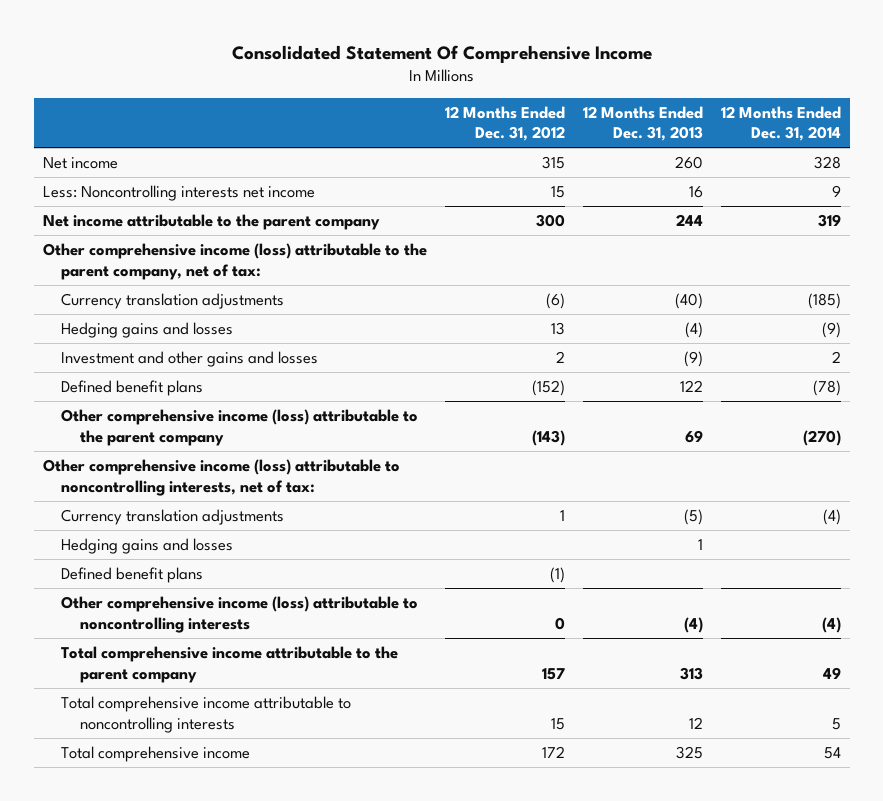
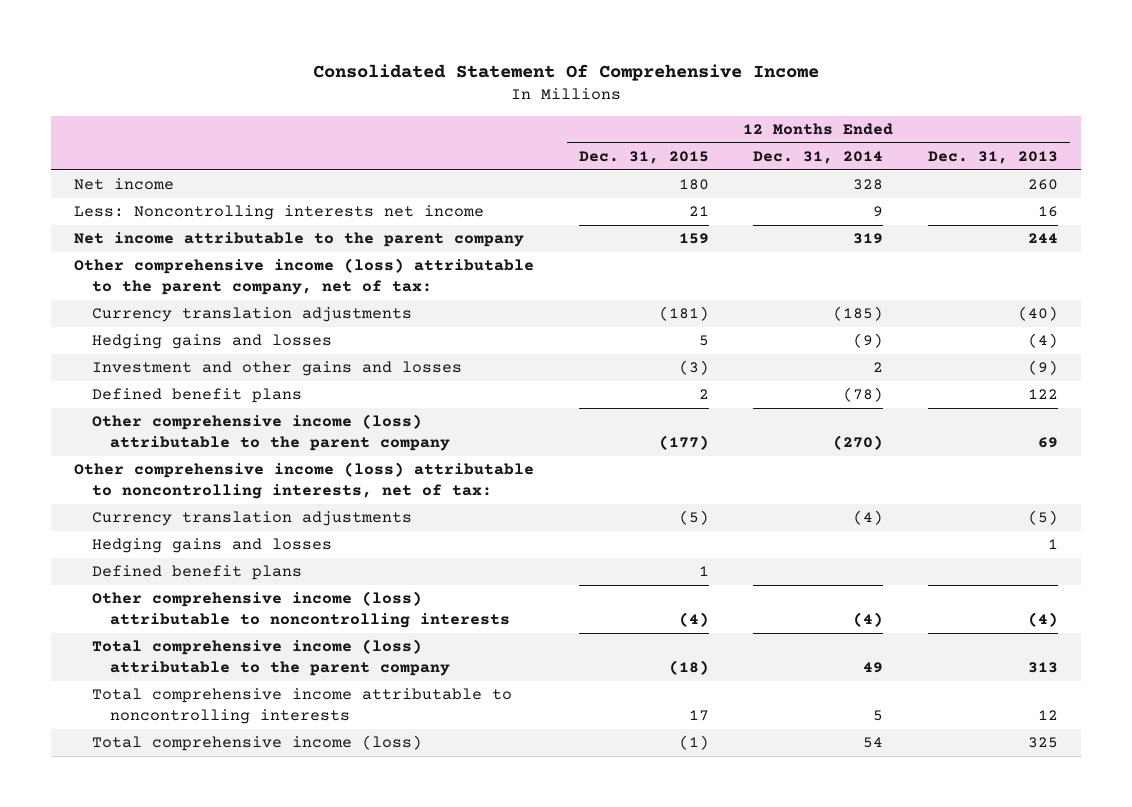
[444,105,565,142] 12 Months Ended Dec. 31, 2012 -> none
none -> [578,151,709,165] Dec. 31, 2015
[61,645,399,683] Total comprehensive income attributable to the parent company -> [91,639,450,677] Total comprehensive income (loss) attributable to the parent company
[61,745,251,762] Total comprehensive income -> [91,735,422,752] Total comprehensive income (loss)

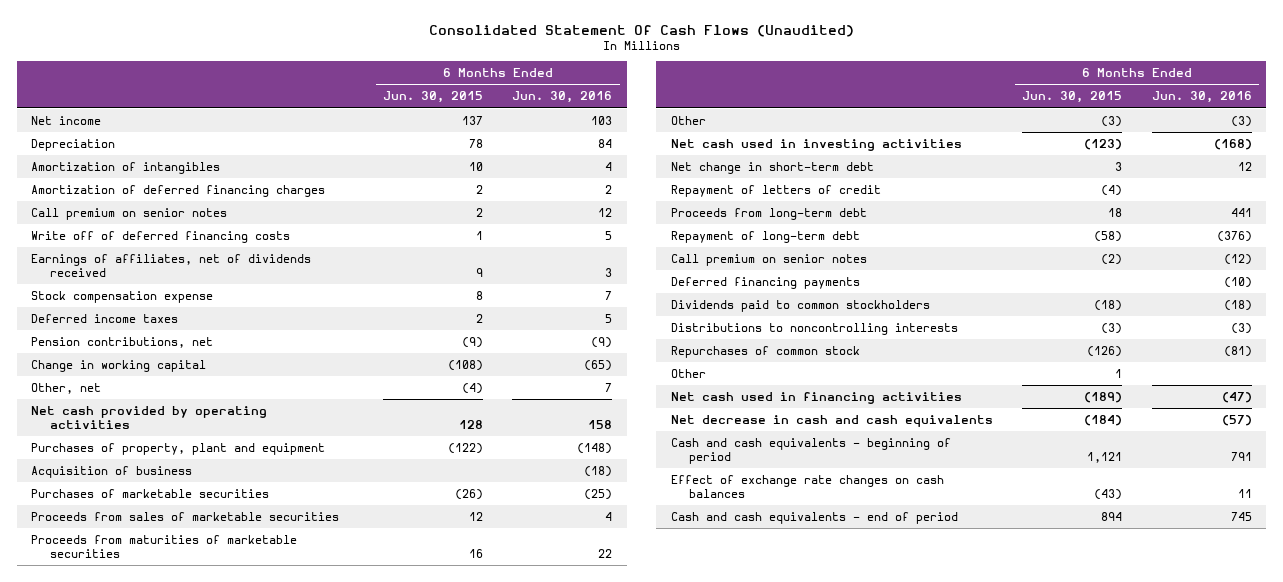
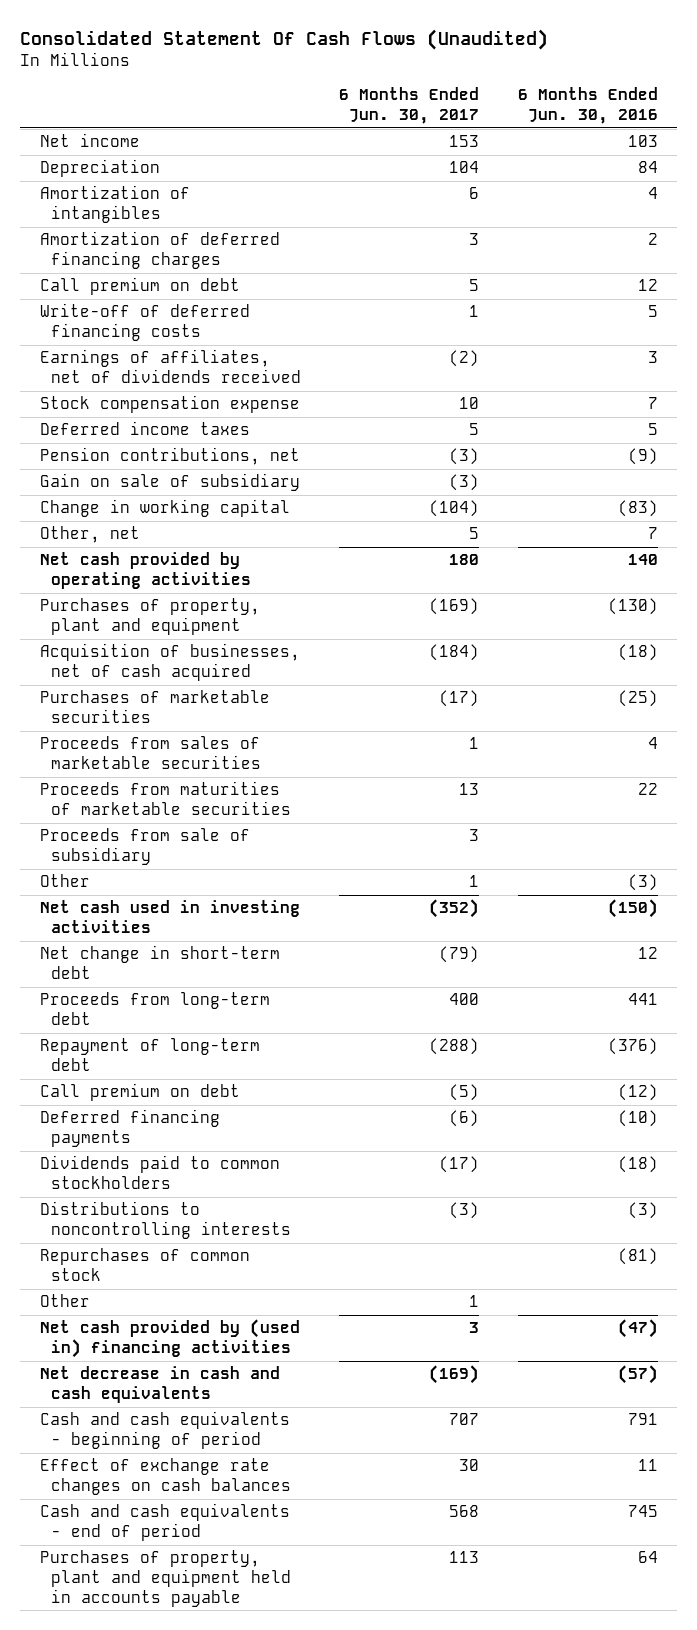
[382,91,483,104] Jun. 30, 2015 -> none
none -> [339,87,480,125] 6 Months Ended Jun. 30, 2017
[31,207,228,220] Call premium on senior notes -> [39,277,240,296] Call premium on debt
[31,230,291,243] Write off of deferred financing costs -> [39,303,250,342] Write-off of deferred financing costs
none -> [39,473,300,492] Gain on sale of subsidiary
[584,359,613,371] (65) -> [617,500,658,518] (83)
[588,419,613,429] 158 -> [627,554,658,566] 140
[577,442,613,454] (148) -> [607,598,658,616] (130)
[31,465,193,478] Acquisition of business -> [39,643,300,682] Acquisition of businesses, net of cash acquired
none -> [39,828,250,866] Proceeds from sale of subsidiary
[1213,138,1252,150] (168) -> [607,899,658,919] (150)
[670,184,881,197] Repayment of letters of credit -> none
[670,253,867,266] Call premium on senior notes -> [39,1083,240,1102] Call premium on debt
[670,391,962,404] Net cash used in financing activities -> [39,1319,300,1359] Net cash provided by (used in) financing activities
none -> [39,1550,291,1608] Purchases of property, plant and equipment held in accounts payable

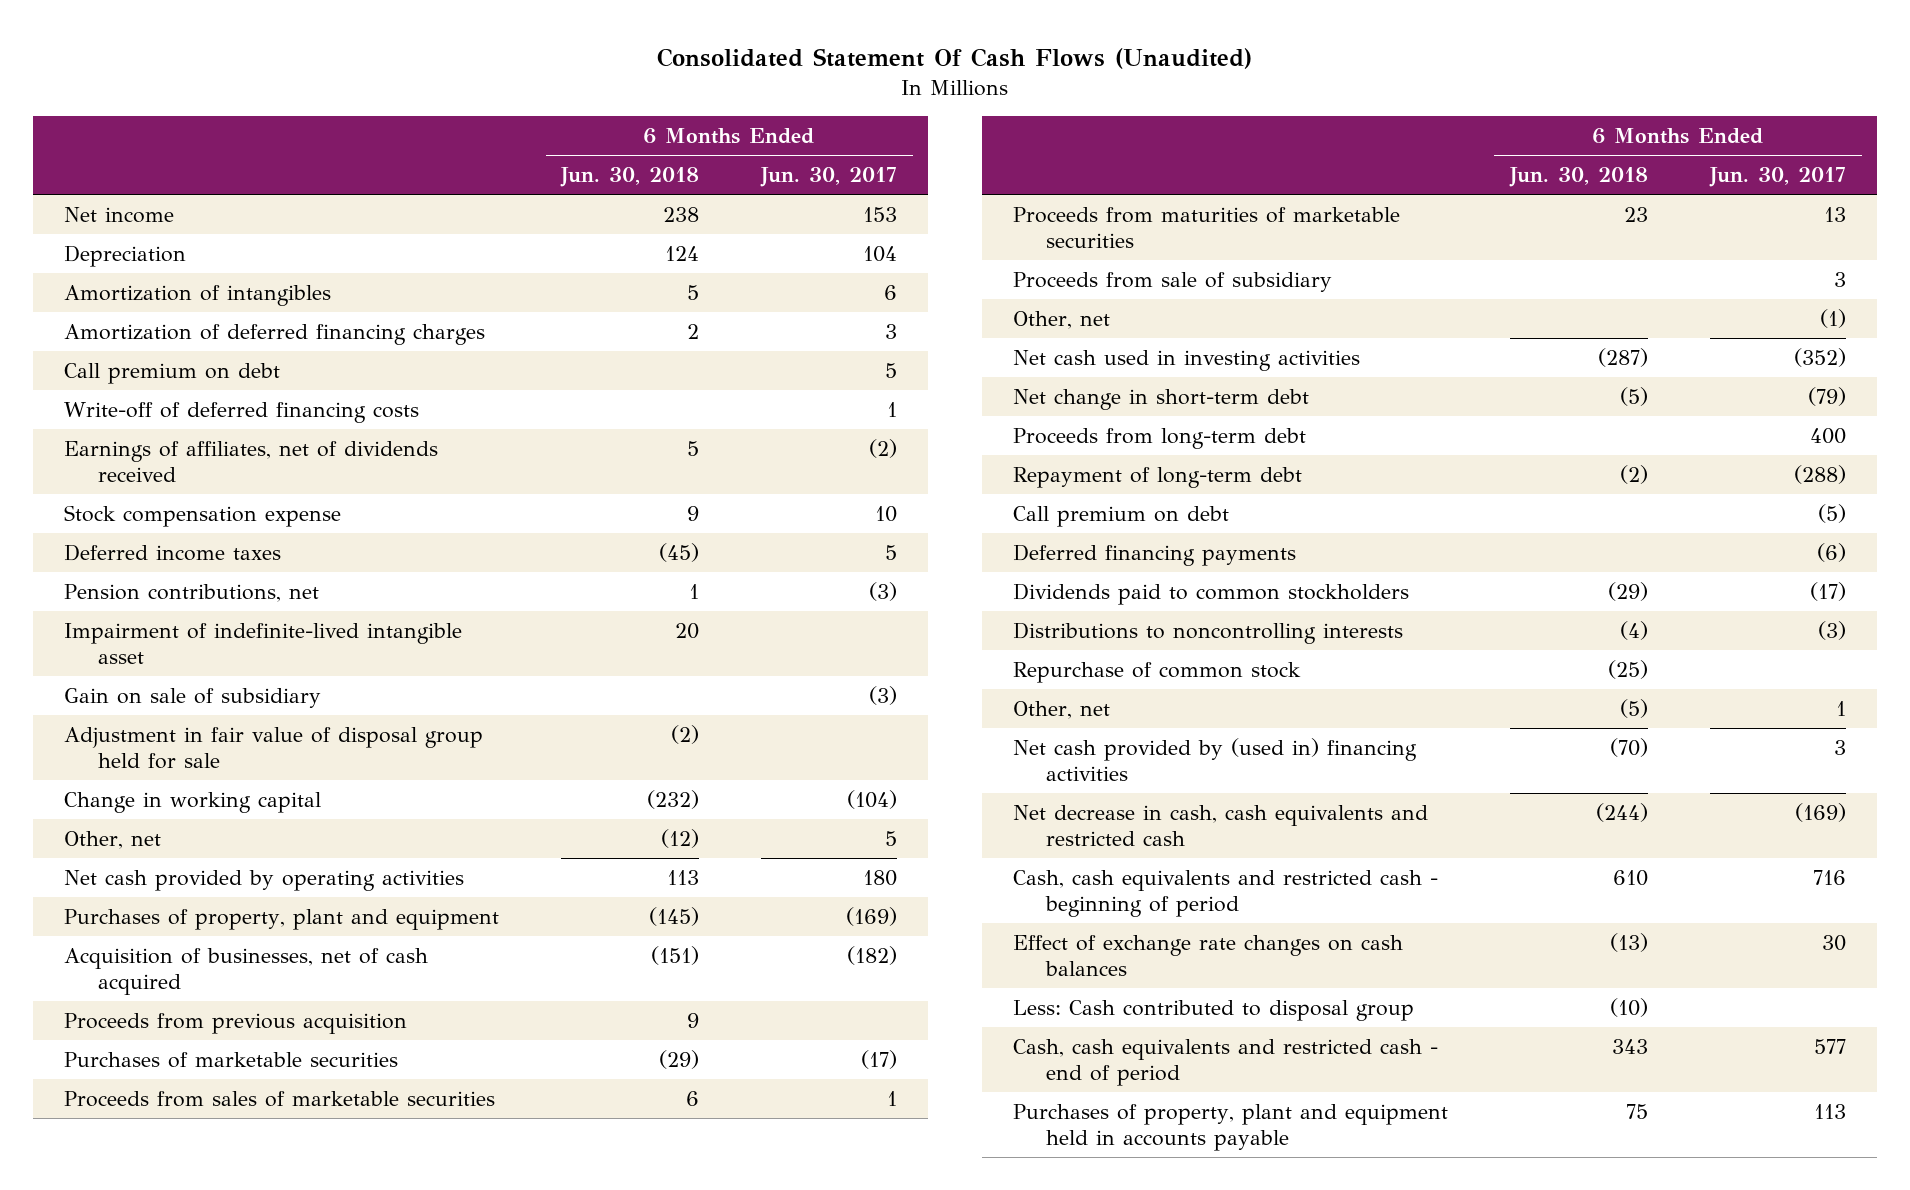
[517,87,658,125] 6 Months Ended Jun. 30, 2016 -> none
none -> [560,167,700,188] Jun. 30, 2018
none -> [64,622,463,664] Impairment of indefinite-lived intangible asset
none -> [64,726,484,769] Adjustment in fair value of disposal group held for sale
[429,644,480,662] (184) -> [847,945,898,965] (182)
none -> [64,1012,408,1034] Proceeds from previous acquisition
[39,874,90,888] Other -> [1012,310,1110,329] Other, net
[469,875,480,888] 1 -> [1820,308,1847,328] (1)
[39,1248,250,1282] Repurchases of common stock -> [1012,661,1301,683] Repurchase of common stock
[39,1294,90,1308] Other -> [1012,700,1110,719] Other, net
[39,1366,280,1404] Net decrease in cash and cash equivalents -> [1012,804,1428,846] Net decrease in cash, cash equivalents and restricted cash
[39,1411,290,1450] Cash and cash equivalents - beginning of period -> [1012,869,1438,917] Cash, cash equivalents and restricted cash - beginning of period
[449,1413,480,1426] 707 -> [1813,869,1847,885] 716
none -> [1012,999,1414,1021] Less: Cash contributed to disposal group
[39,1503,290,1542] Cash and cash equivalents - end of period -> [1012,1038,1438,1086] Cash, cash equivalents and restricted cash - end of period
[449,1505,480,1518] 568 -> [1814,1038,1847,1054] 577

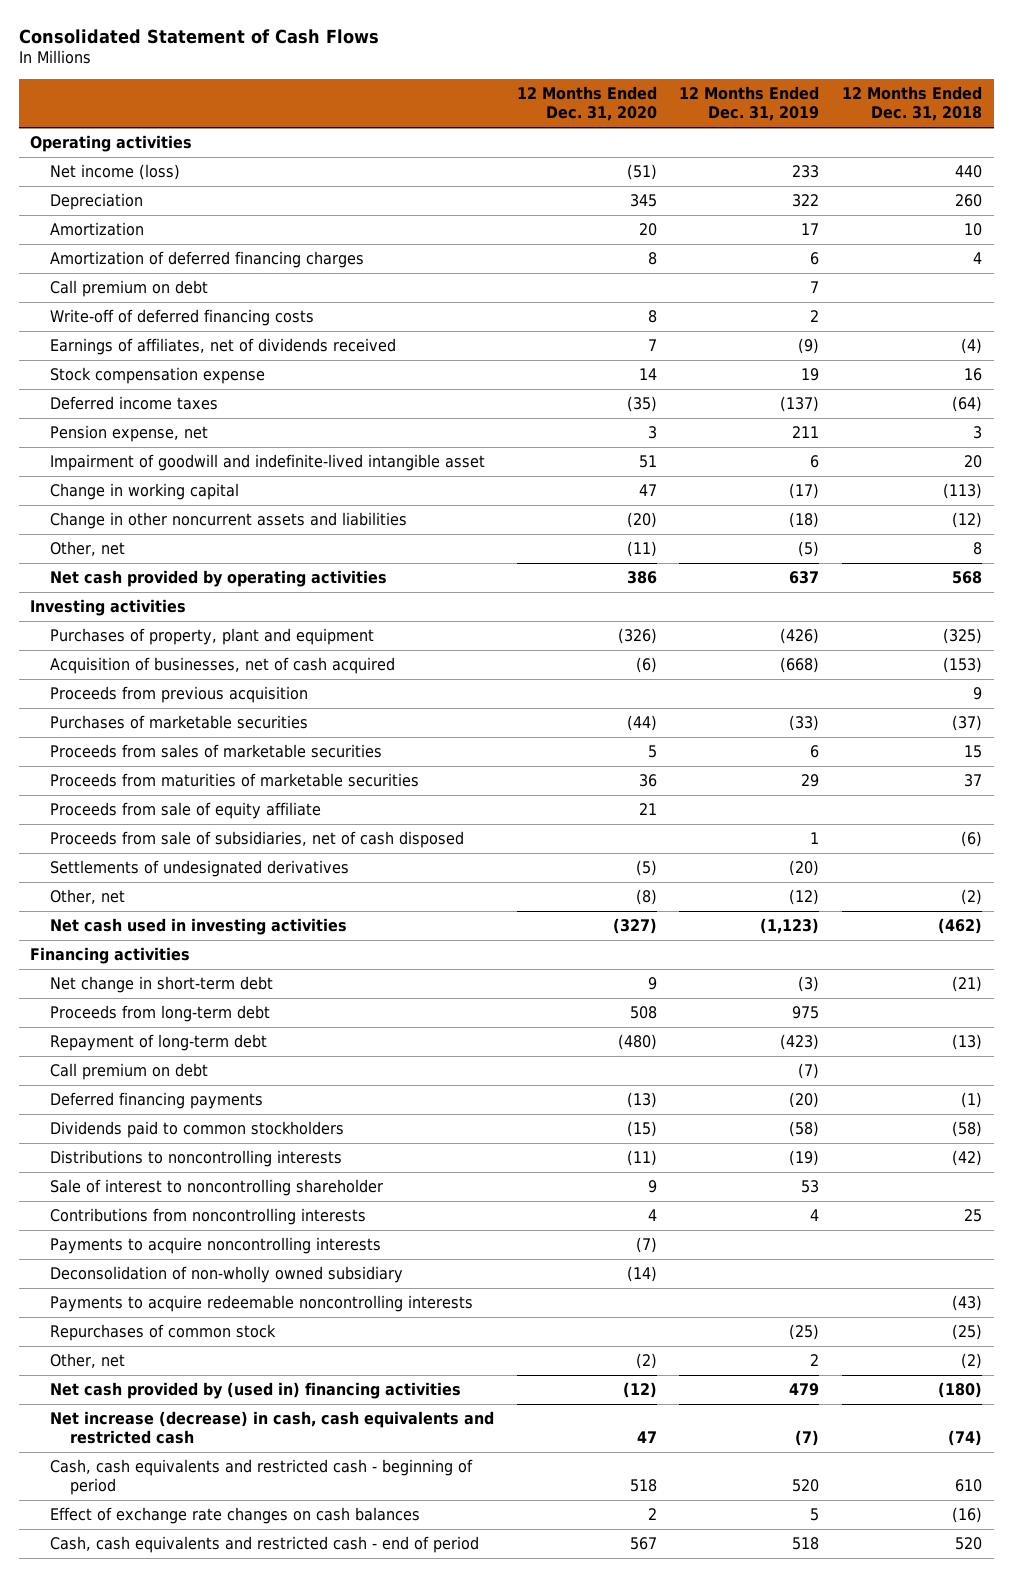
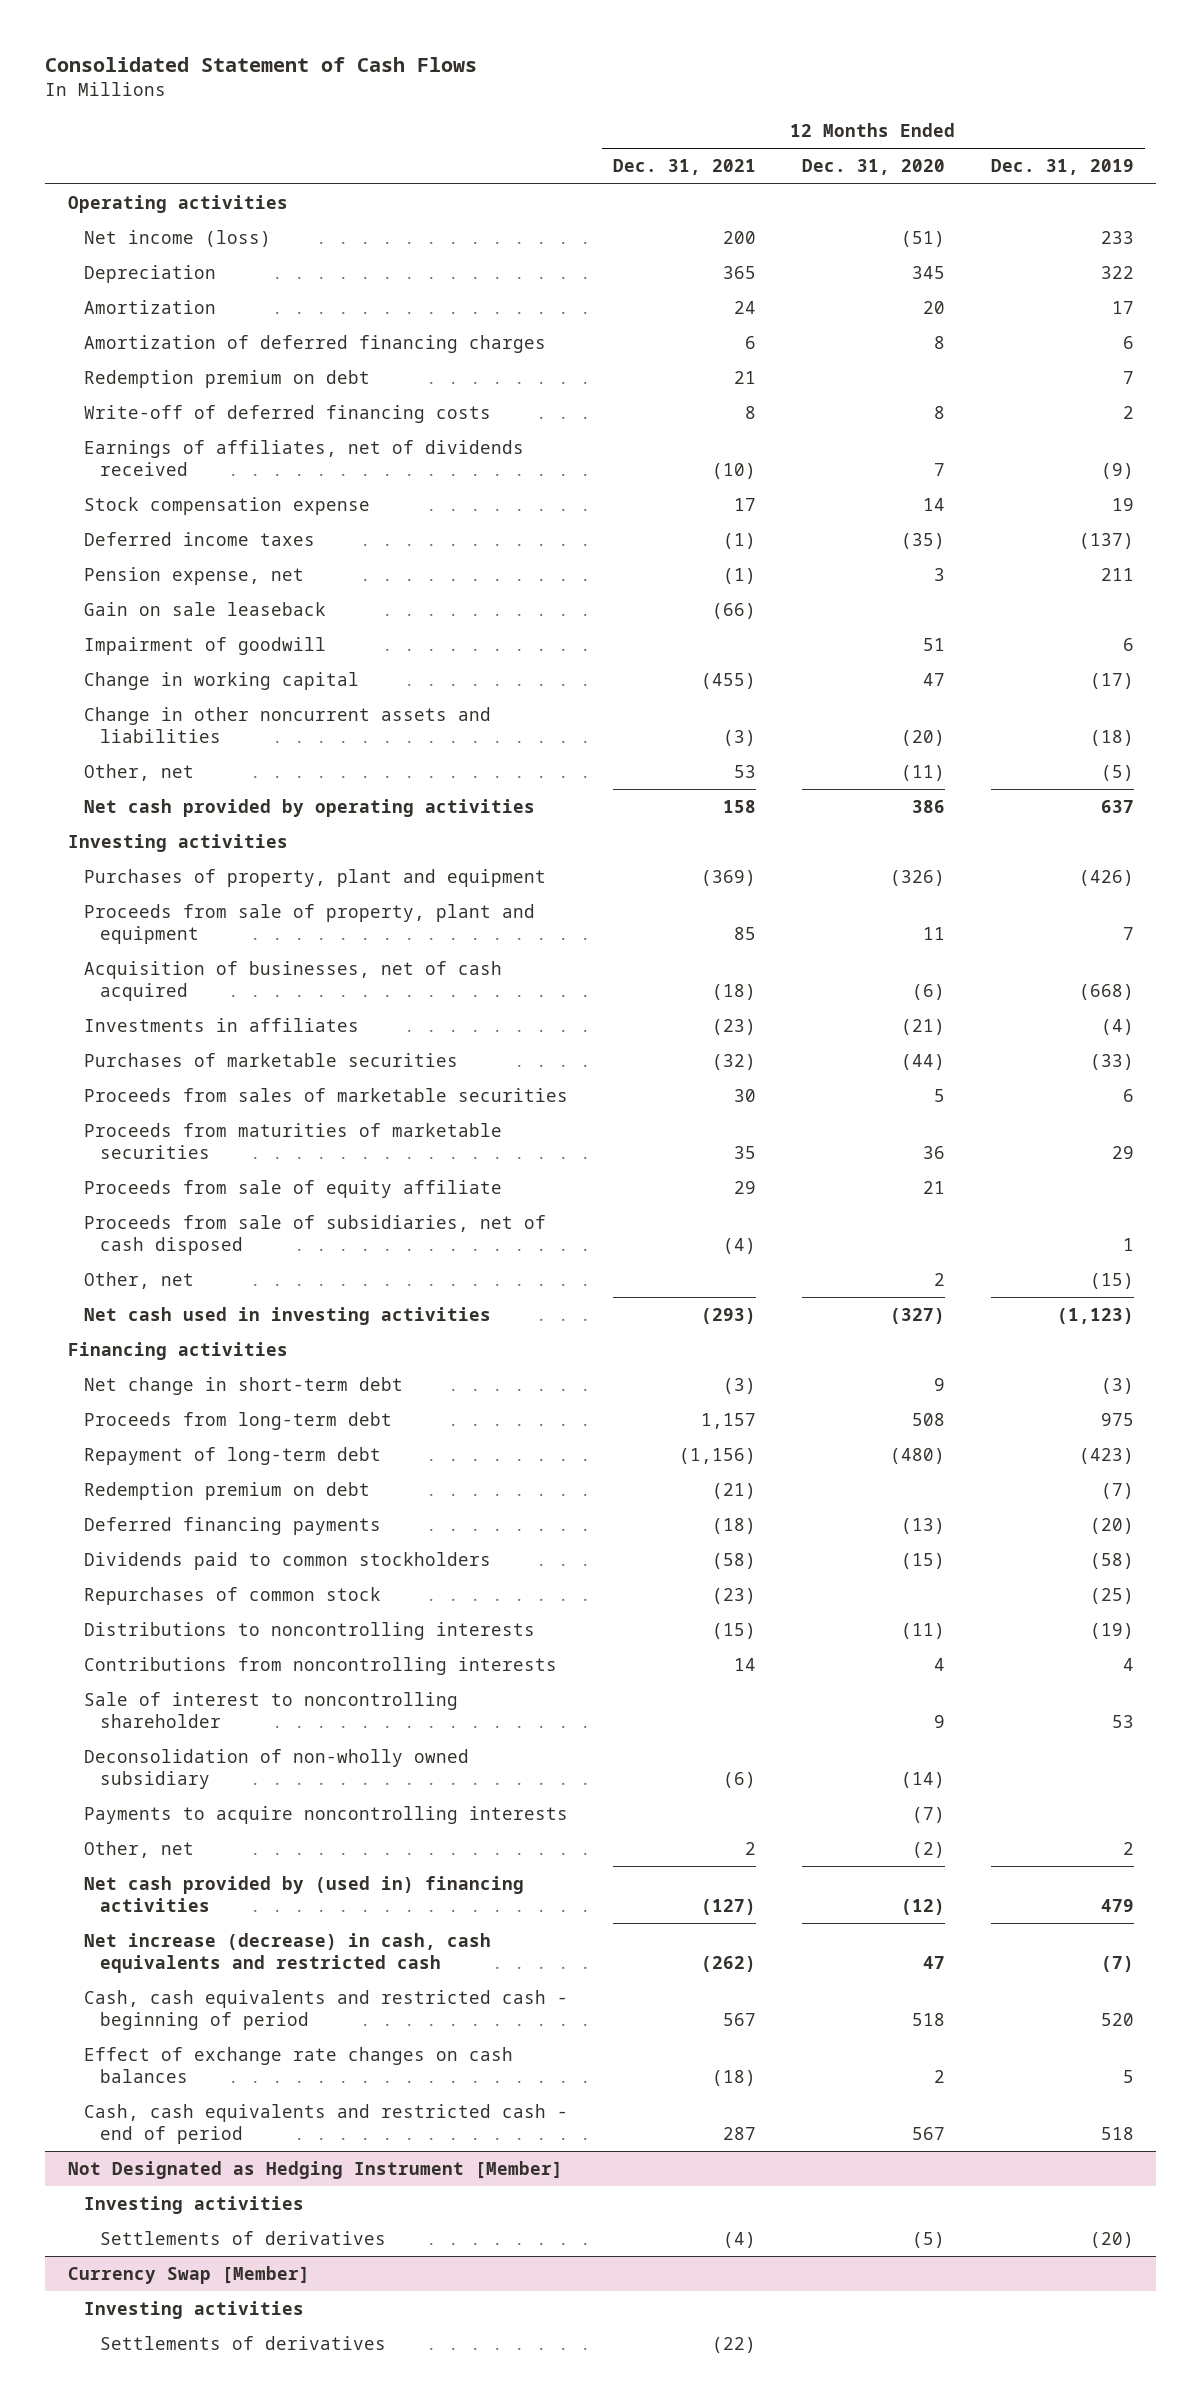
[842,86,983,121] 12 Months Ended Dec. 31, 2018 -> none
none -> [613,159,757,176] Dec. 31, 2021
[49,280,208,298] Call premium on debt -> [83,369,370,388] Redemption premium on debt
none -> [83,601,326,616] Gain on sale leaseback
[49,454,485,472] Impairment of goodwill and indefinite-lived intangible asset -> [83,636,326,655] Impairment of goodwill
none -> [83,903,535,945] Proceeds from sale of property, plant and equipment
[49,686,308,704] Proceeds from previous acquisition -> none
none -> [83,1017,359,1032] Investments in affiliates
[49,860,349,878] Settlements of undesignated derivatives -> none
[635,889,657,906] (8) -> [933,1272,945,1286] 2
[789,889,820,906] (12) -> [1089,1272,1134,1289] (15)
[49,1063,208,1081] Call premium on debt -> [83,1481,370,1500] Redemption premium on debt
[49,1324,276,1342] Repurchases of common stock -> [83,1586,381,1605] Repurchases of common stock
[49,1179,383,1197] Sale of interest to noncontrolling shareholder -> [83,1691,458,1729] Sale of interest to noncontrolling shareholder
[49,1295,473,1313] Payments to acquire redeemable noncontrolling interests -> none
[49,1237,381,1255] Payments to acquire noncontrolling interests -> [83,1805,568,1824] Payments to acquire noncontrolling interests
none -> [68,2160,564,2179] Not Designated as Hedging Instrument [Member]
none -> [83,2195,304,2214] Investing activities
none -> [99,2230,386,2245] Settlements of derivatives
none -> [68,2265,311,2284] Currency Swap [Member]
none -> [83,2300,304,2319] Investing activities
none -> [99,2335,386,2350] Settlements of derivatives

